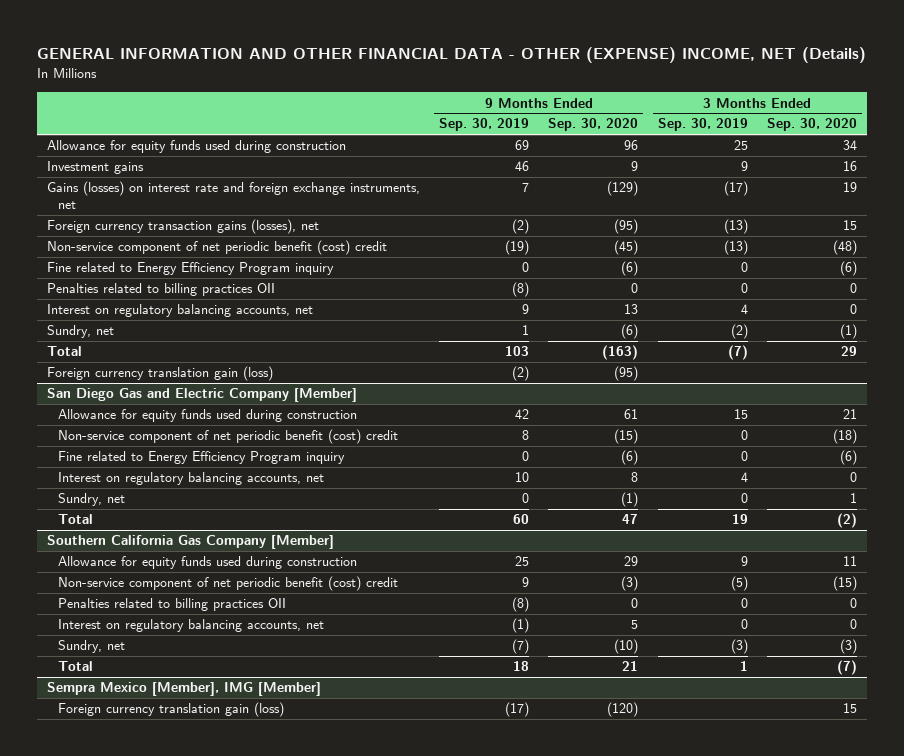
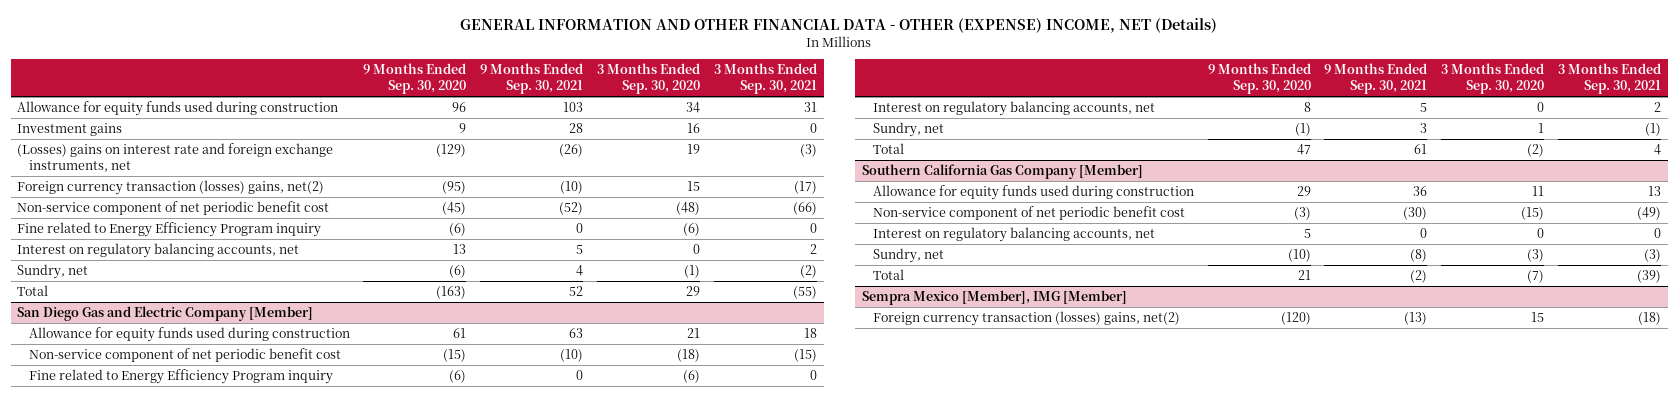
[439,118,530,132] Sep. 30, 2019 -> none
[657,118,748,132] Sep. 30, 2019 -> none
none -> [480,63,584,95] 9 Months Ended Sep. 30, 2021
none -> [713,63,817,95] 3 Months Ended Sep. 30, 2021
[46,181,420,210] Gains (losses) on interest rate and foreign exchange instruments, net -> [17,143,334,173] (Losses) gains on interest rate and foreign exchange instruments, net
[46,219,319,235] Foreign currency transaction gains (losses), net -> [17,180,325,196] Foreign currency transaction (losses) gains, net(2)
[46,240,387,256] Non-service component of net periodic benefit (cost) credit -> [17,201,330,216] Non-service component of net periodic benefit cost
[46,283,275,297] Penalties related to billing practices OII -> none
[46,366,273,382] Foreign currency translation gain (loss) -> none
[58,429,399,445] Non-service component of net periodic benefit (cost) credit -> [28,348,341,363] Non-service component of net periodic benefit cost
[58,598,287,612] Penalties related to billing practices OII -> none
[58,576,399,592] Non-service component of net periodic benefit (cost) credit -> [872,206,1185,221] Non-service component of net periodic benefit cost
[58,702,285,718] Foreign currency translation gain (loss) -> [872,311,1180,327] Foreign currency transaction (losses) gains, net(2)

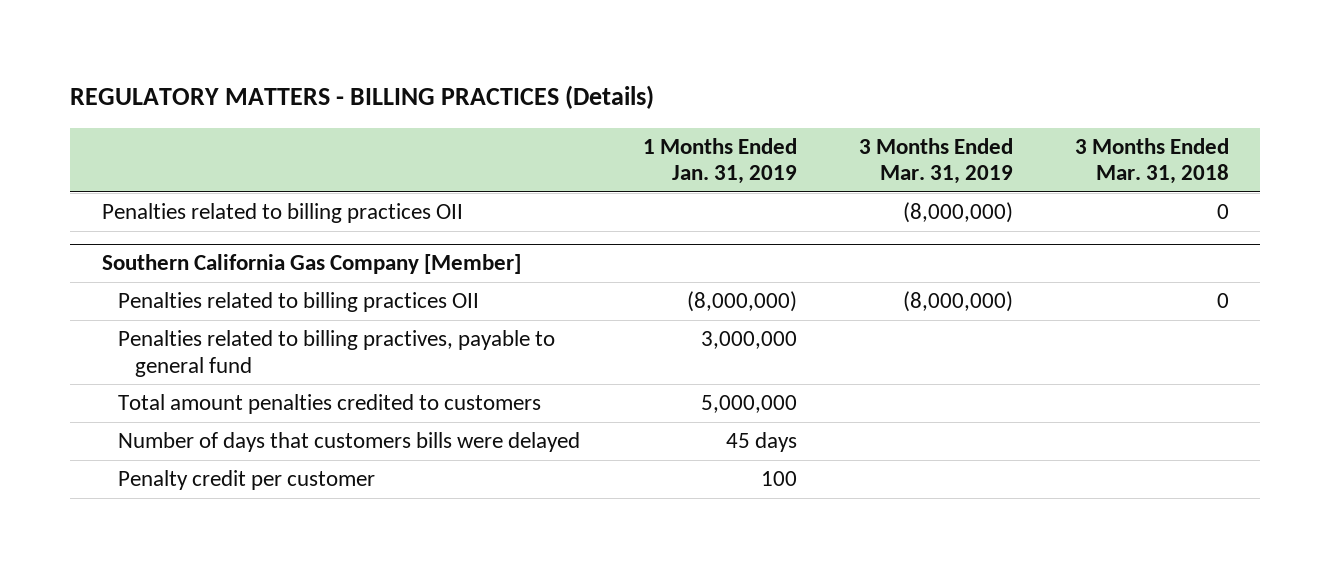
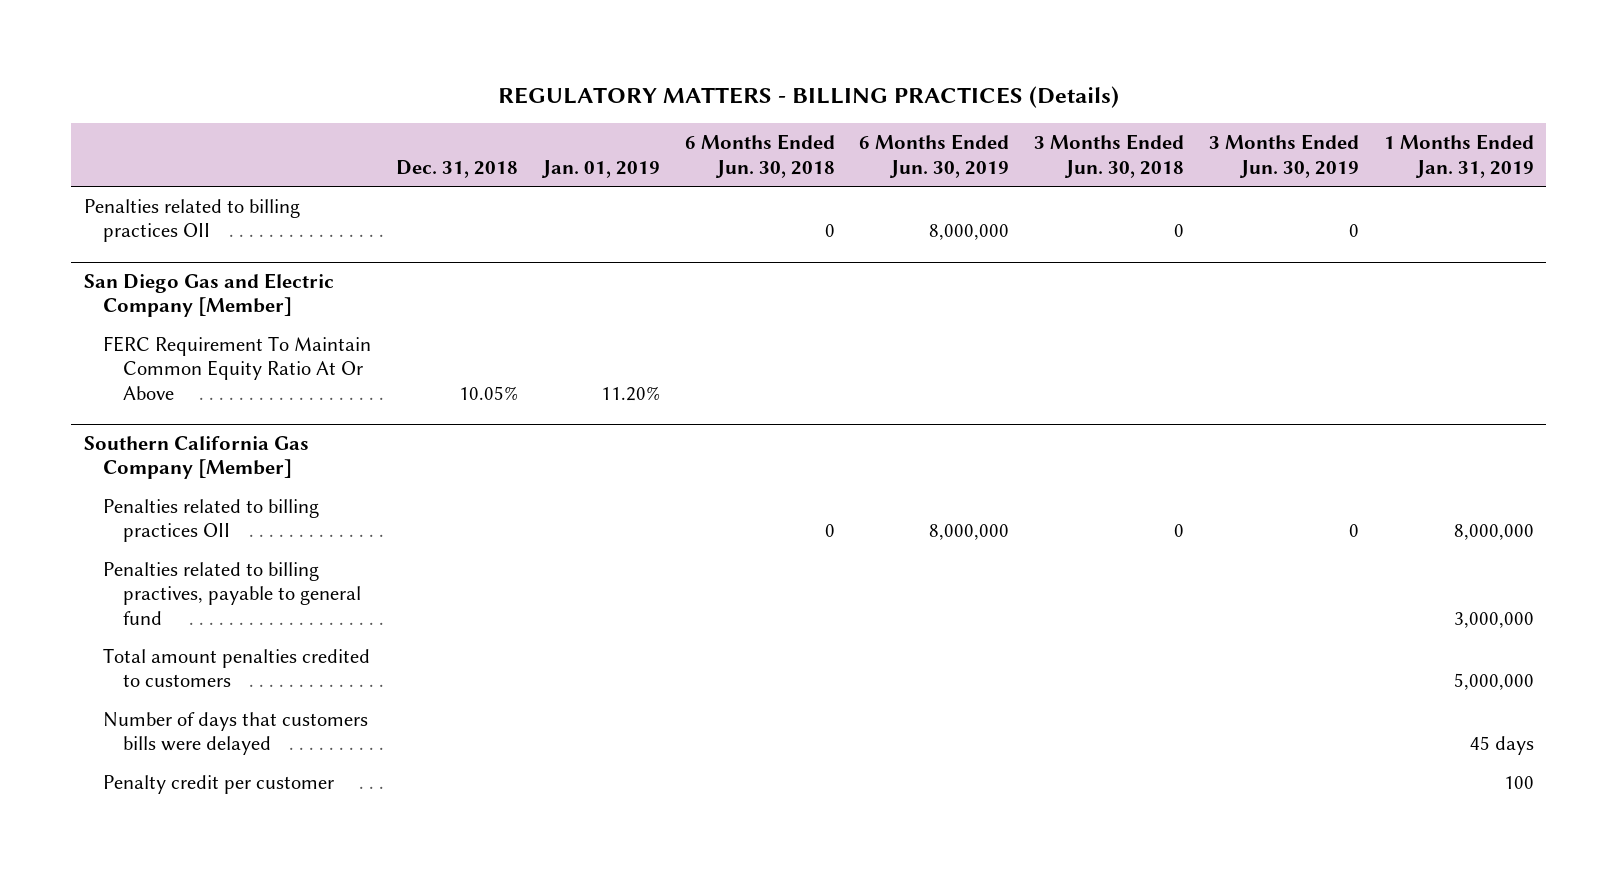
[858,137,1013,185] 3 Months Ended Mar. 31, 2019 -> none
[1075,137,1230,185] 3 Months Ended Mar. 31, 2018 -> none
none -> [396,159,519,178] Dec. 31, 2018
none -> [540,159,660,178] Jan. 01, 2019
none -> [684,134,835,178] 6 Months Ended Jun. 30, 2018
none -> [859,134,1010,178] 6 Months Ended Jun. 30, 2019
none -> [1034,134,1185,178] 3 Months Ended Jun. 30, 2018
none -> [1208,134,1359,178] 3 Months Ended Jun. 30, 2019
none -> [83,273,334,318] San Diego Gas and Electric Company [Member]
none -> [103,335,372,400] FERC Requirement To Maintain Common Equity Ratio At Or Above
[686,291,797,313] (8,000,000) -> [1453,524,1534,541] 8,000,000

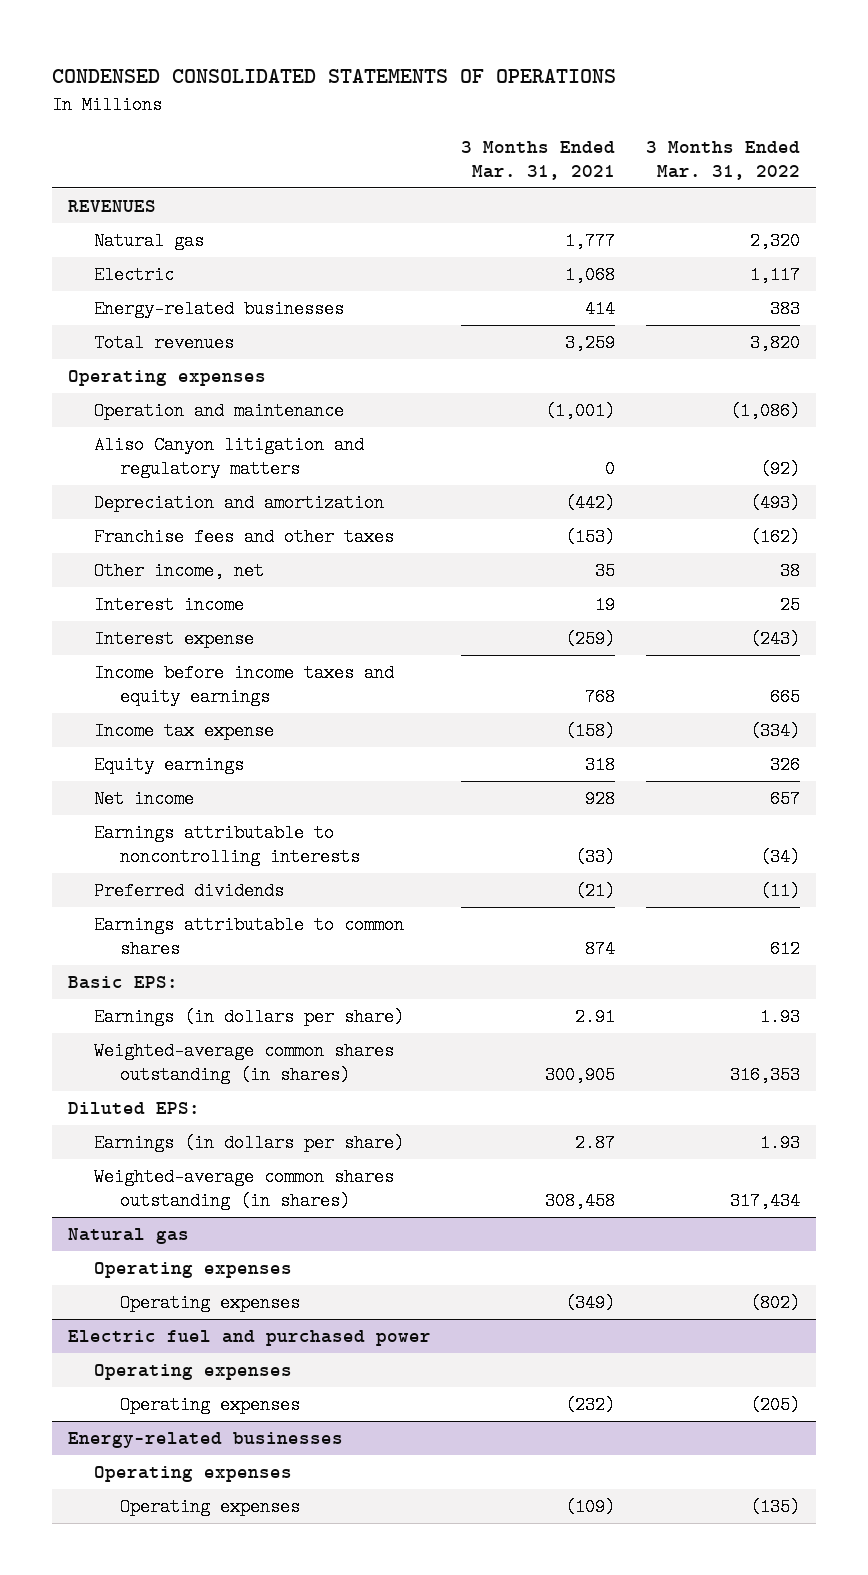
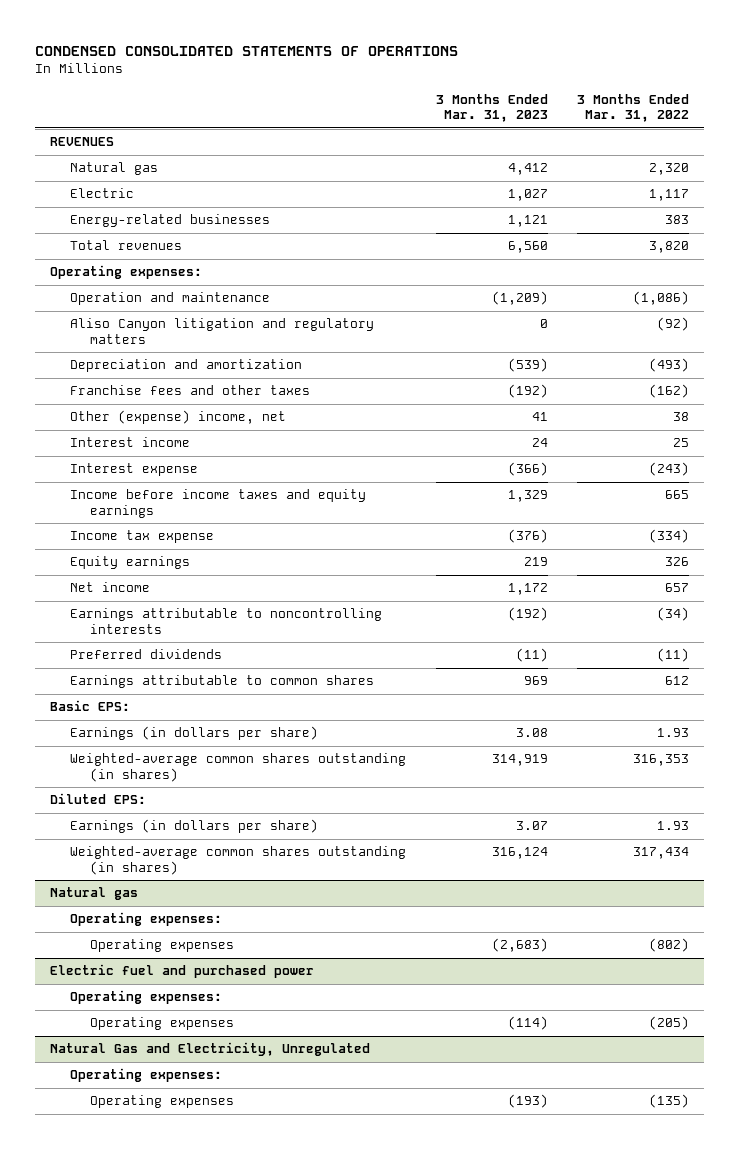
[461,141,616,180] 3 Months Ended Mar. 31, 2021 -> none
none -> [435,93,548,123] 3 Months Ended Mar. 31, 2023
[67,370,266,387] Operating expenses -> [50,265,203,280] Operating expenses:
[93,562,264,581] Other income, net -> [70,410,287,425] Other (expense) income, net
[93,1262,292,1279] Operating expenses -> [70,912,223,927] Operating expenses:
[93,1364,292,1381] Operating expenses -> [70,990,223,1005] Operating expenses:
[67,1432,343,1449] Energy-related businesses -> none
none -> [50,1042,371,1057] Natural Gas and Electricity, Unregulated
[93,1466,292,1483] Operating expenses -> [70,1068,223,1083] Operating expenses:

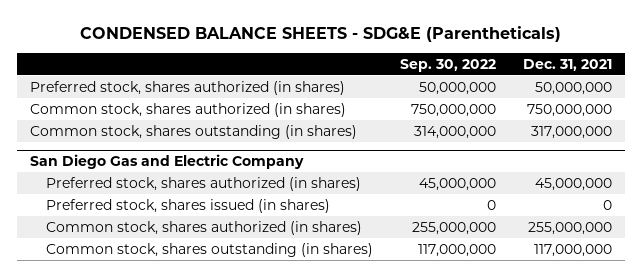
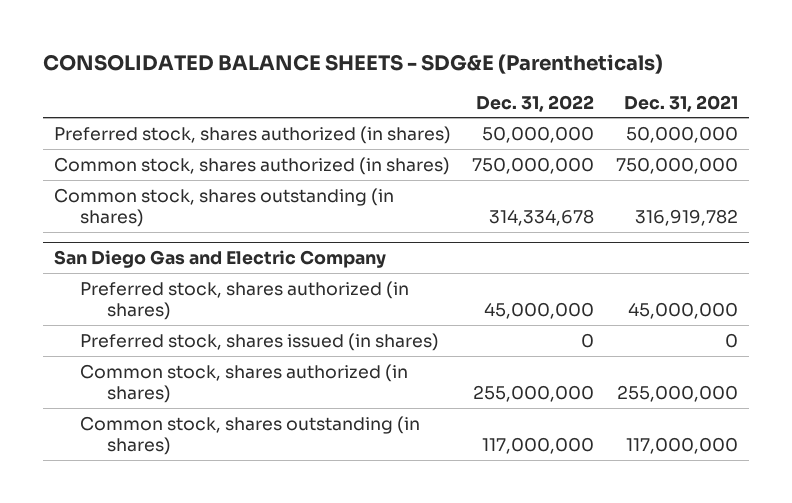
[80,25,562,42] CONDENSED BALANCE SHEETS - SDG&E (Parentheticals) -> [42,53,663,74] CONSOLIDATED BALANCE SHEETS - SDG&E (Parentheticals)
[400,58,497,72] Sep. 30, 2022 -> none
none -> [476,94,595,112] Dec. 31, 2022
[530,125,612,139] 317,000,000 -> [635,208,739,226] 316,919,782

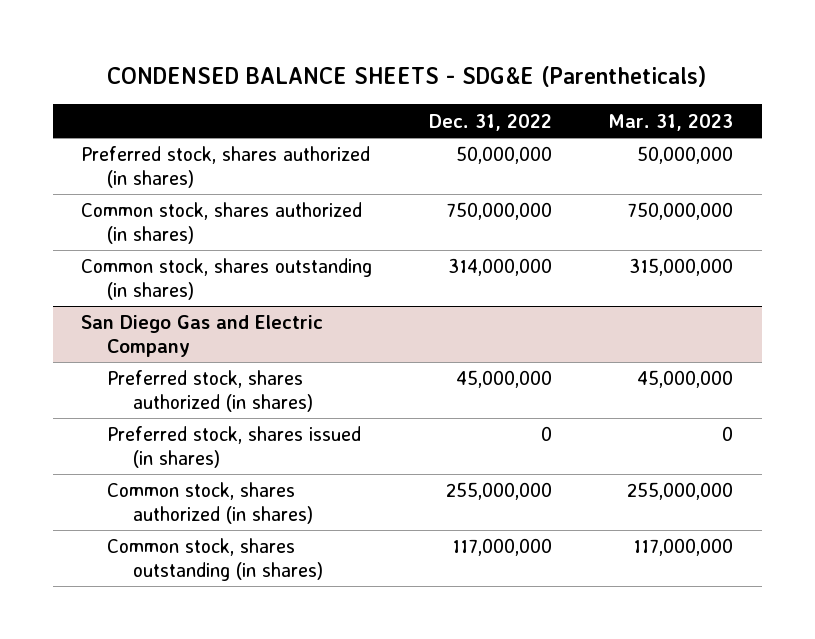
[42,53,663,74] CONSOLIDATED BALANCE SHEETS - SDG&E (Parentheticals) -> [107,66,707,88] CONDENSED BALANCE SHEETS - SDG&E (Parentheticals)
[624,94,739,112] Dec. 31, 2021 -> none
none -> [608,113,734,131] Mar. 31, 2023
[489,208,595,226] 314,334,678 -> [447,258,552,277] 314,000,000

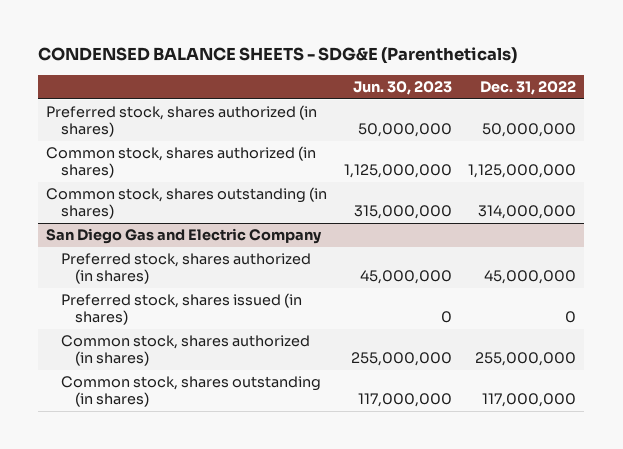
[608,113,734,131] Mar. 31, 2023 -> none
none -> [352,81,452,96] Jun. 30, 2023
[445,202,552,221] 750,000,000 -> [468,163,577,178] 1,125,000,000

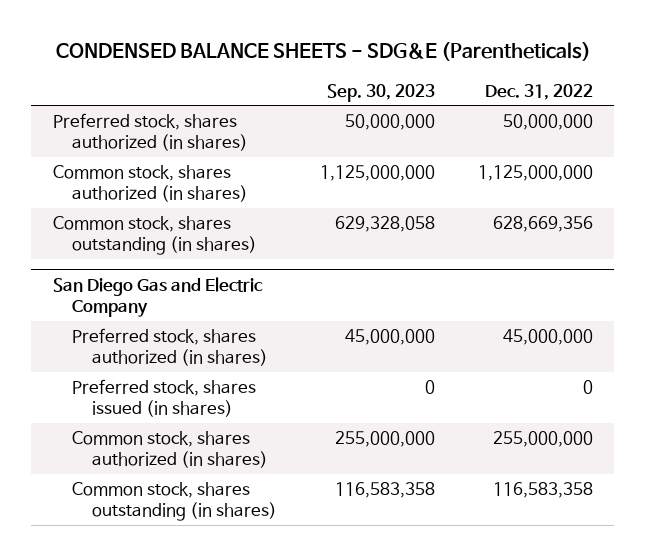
[352,81,452,96] Jun. 30, 2023 -> none
none -> [326,83,435,102] Sep. 30, 2023
[478,204,577,219] 314,000,000 -> [492,216,593,233] 628,669,356
[482,392,577,407] 117,000,000 -> [492,482,593,499] 116,583,358

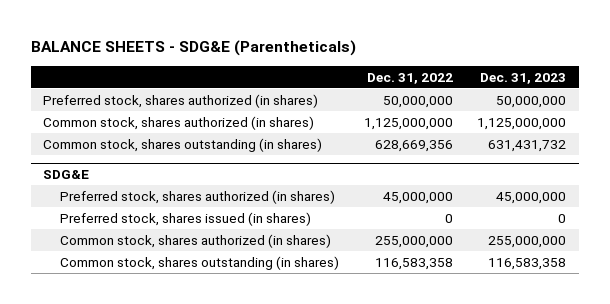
[55,42,591,62] CONDENSED BALANCE SHEETS - SDG&E (Parentheticals) -> [31,40,357,57] BALANCE SHEETS - SDG&E (Parentheticals)
[326,83,435,102] Sep. 30, 2023 -> none
none -> [480,72,567,84] Dec. 31, 2023
[53,276,264,318] San Diego Gas and Electric Company -> [43,170,90,180] SDG&E

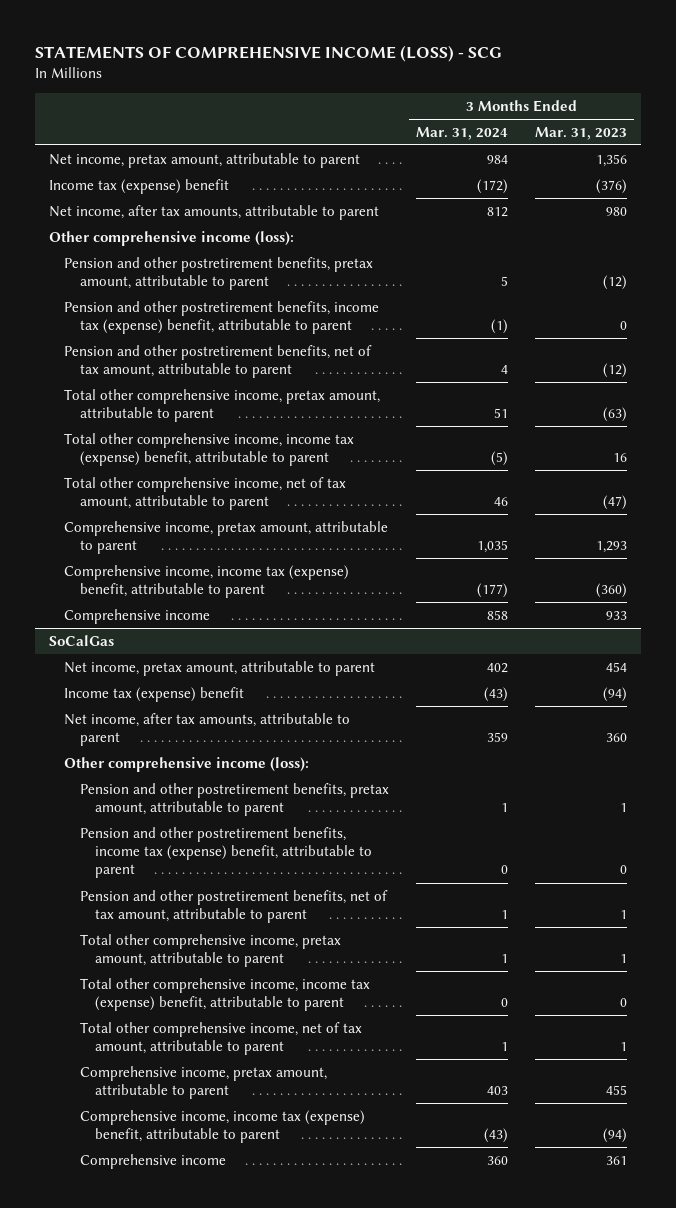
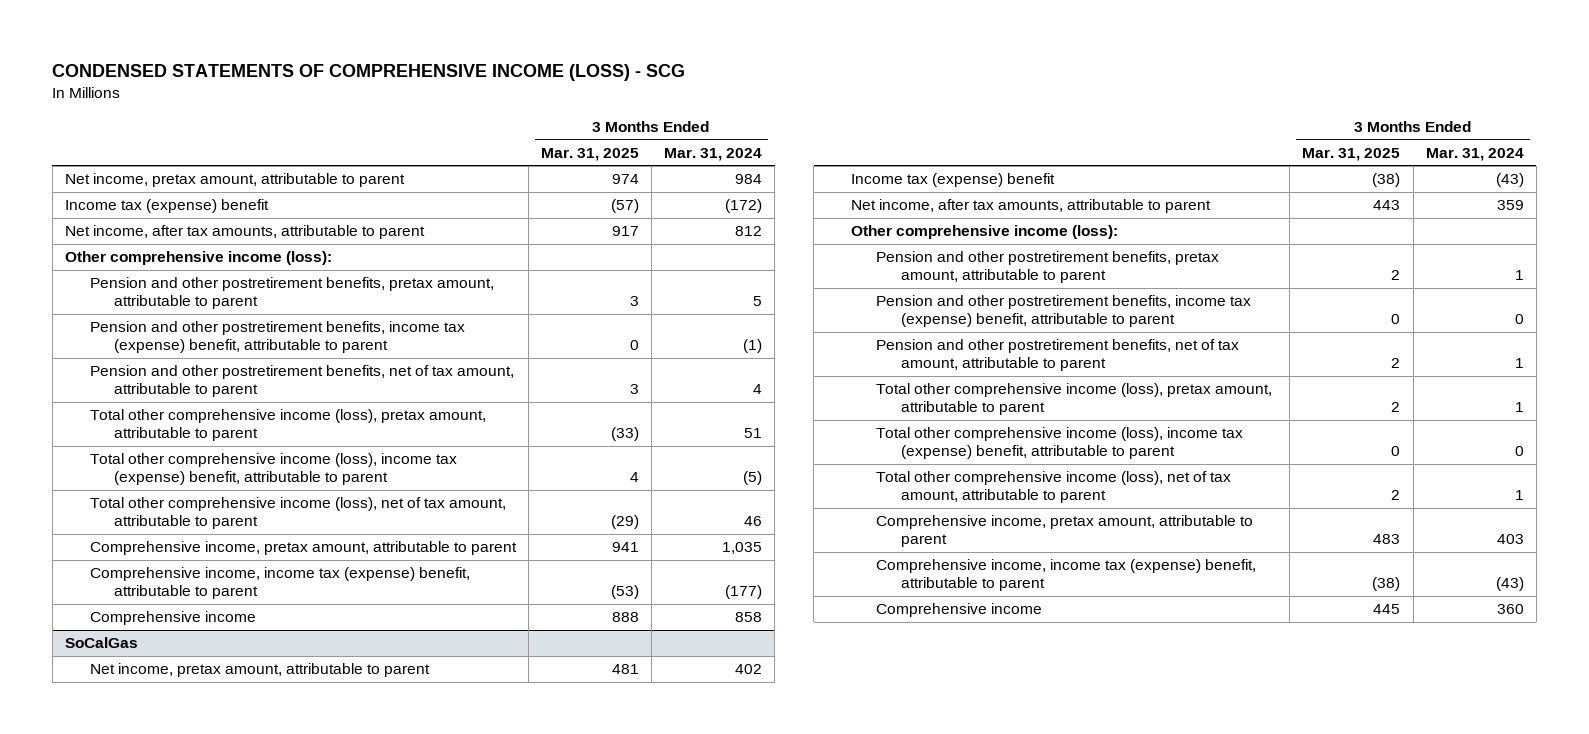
[35,45,503,63] STATEMENTS OF COMPREHENSIVE INCOME (LOSS) - SCG -> [52,63,686,81] CONDENSED STATEMENTS OF COMPREHENSIVE INCOME (LOSS) - SCG
[535,126,628,140] Mar. 31, 2023 -> none
none -> [540,147,639,161] Mar. 31, 2025
[64,388,381,423] Total other comprehensive income, pretax amount, attributable to parent -> [89,409,486,442] Total other comprehensive income (loss), pretax amount, attributable to parent
[64,432,355,467] Total other comprehensive income, income tax (expense) benefit, attributable to parent -> [89,453,457,486] Total other comprehensive income (loss), income tax (expense) benefit, attributable to parent
[64,476,347,511] Total other comprehensive income, net of tax amount, attributable to parent -> [89,497,506,530] Total other comprehensive income (loss), net of tax amount, attributable to parent
[79,933,341,968] Total other comprehensive income, pretax amount, attributable to parent -> [876,383,1273,416] Total other comprehensive income (loss), pretax amount, attributable to parent
[79,977,370,1012] Total other comprehensive income, income tax (expense) benefit, attributable to parent -> [876,427,1244,460] Total other comprehensive income (loss), income tax (expense) benefit, attributable to parent
[79,1021,362,1056] Total other comprehensive income, net of tax amount, attributable to parent -> [876,471,1232,504] Total other comprehensive income (loss), net of tax amount, attributable to parent

